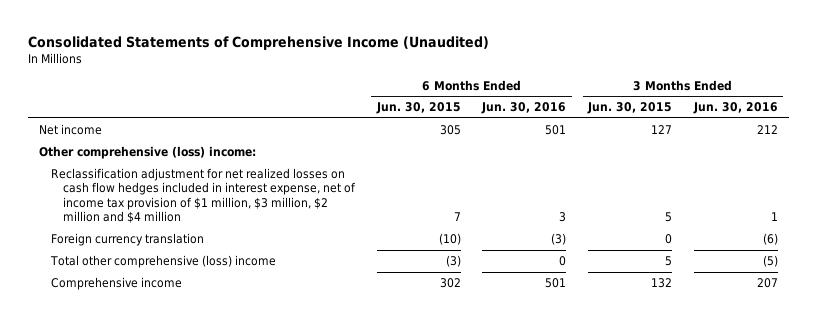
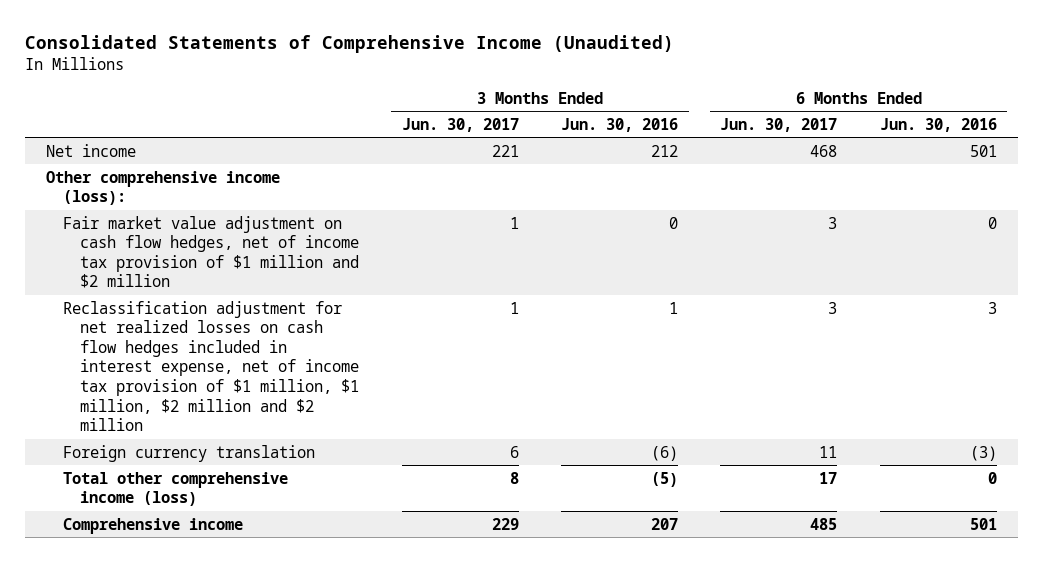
[375,102,461,115] Jun. 30, 2015 -> none
[587,102,673,115] Jun. 30, 2015 -> none
none -> [401,117,519,132] Jun. 30, 2017
none -> [720,117,838,132] Jun. 30, 2017
[39,146,257,160] Other comprehensive (loss) income: -> [46,170,281,206] Other comprehensive income (loss):
none -> [63,215,360,289] Fair market value adjustment on cash flow hedges, net of income tax provision of $1 million and $2 million
[50,168,356,224] Reclassification adjustment for net realized losses on cash flow hedges included in interest expense, net of income tax provision of $1 million, $3 million, $2 million and $4 million -> [63,300,360,432] Reclassification adjustment for net realized losses on cash flow hedges included in interest expense, net of income tax provision of $1 million, $1 million, $2 million and $2 million
[49,255,276,269] Total other comprehensive (loss) income -> [63,471,289,507] Total other comprehensive income (loss)

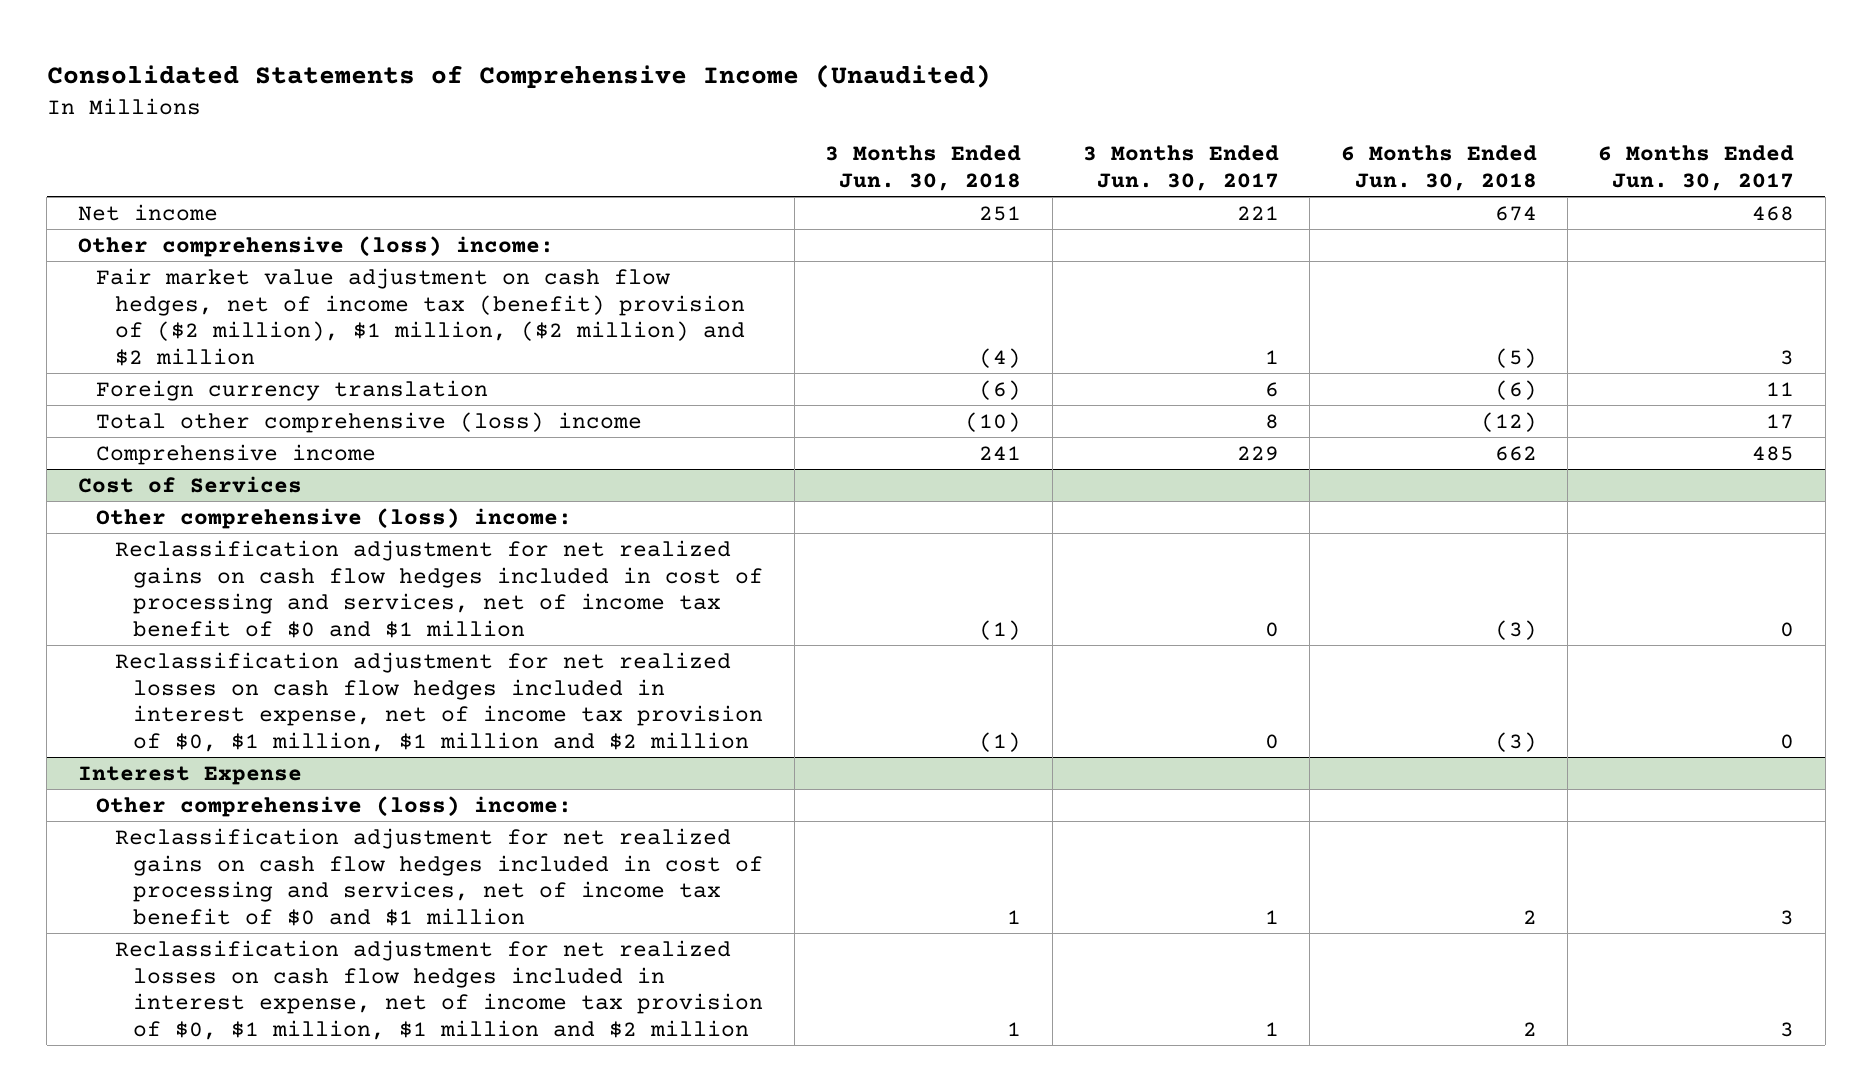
[561,117,679,132] Jun. 30, 2016 -> none
[879,117,997,132] Jun. 30, 2016 -> none
none -> [825,144,1022,191] 3 Months Ended Jun. 30, 2018
none -> [1340,144,1537,191] 6 Months Ended Jun. 30, 2018
[63,300,360,432] Reclassification adjustment for net realized losses on cash flow hedges included in interest expense, net of income tax provision of $1 million, $1 million, $2 million and $2 million -> none
[46,170,281,206] Other comprehensive income (loss): -> [77,235,554,257] Other comprehensive (loss) income:
[63,215,360,289] Fair market value adjustment on cash flow hedges, net of income tax provision of $1 million and $2 million -> [96,267,745,366] Fair market value adjustment on cash flow hedges, net of income tax (benefit) provision of ($2 million), $1 million, ($2 million) and $2 million
[63,471,289,507] Total other comprehensive income (loss) -> [96,411,643,433] Total other comprehensive (loss) income
none -> [77,475,302,493] Cost of Services
none -> [96,507,573,529] Other comprehensive (loss) income:
none -> [114,539,764,638] Reclassification adjustment for net realized gains on cash flow hedges included in cost of processing and services, net of income tax benefit of $0 and $1 million
none -> [114,651,764,752] Reclassification adjustment for net realized losses on cash flow hedges included in interest expense, net of income tax provision of $0, $1 million, $1 million and $2 million
none -> [77,765,302,785] Interest Expense
none -> [96,795,573,817] Other comprehensive (loss) income:
none -> [114,827,764,926] Reclassification adjustment for net realized gains on cash flow hedges included in cost of processing and services, net of income tax benefit of $0 and $1 million
none -> [114,939,764,1040] Reclassification adjustment for net realized losses on cash flow hedges included in interest expense, net of income tax provision of $0, $1 million, $1 million and $2 million

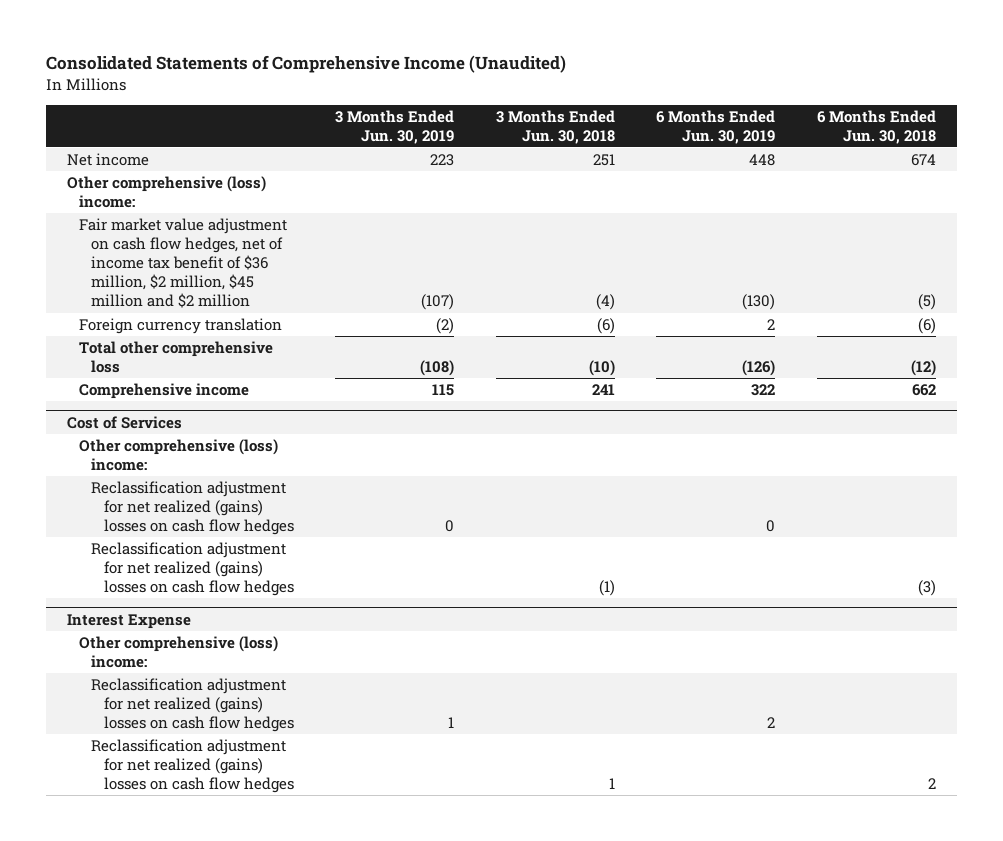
[1082,144,1279,191] 3 Months Ended Jun. 30, 2017 -> none
[1598,144,1795,191] 6 Months Ended Jun. 30, 2017 -> none
none -> [335,109,455,144] 3 Months Ended Jun. 30, 2019
none -> [656,109,776,144] 6 Months Ended Jun. 30, 2019
[96,267,745,366] Fair market value adjustment on cash flow hedges, net of income tax (benefit) provision of ($2 million), $1 million, ($2 million) and $2 million -> [79,218,288,309] Fair market value adjustment on cash flow hedges, net of income tax benefit of $36 million, $2 million, $45 million and $2 million
[96,411,643,433] Total other comprehensive (loss) income -> [79,341,274,374] Total other comprehensive loss
[114,651,764,752] Reclassification adjustment for net realized losses on cash flow hedges included in interest expense, net of income tax provision of $0, $1 million, $1 million and $2 million -> none
none -> [91,481,294,536] Reclassification adjustment for net realized (gains) losses on cash flow hedges
[114,539,764,638] Reclassification adjustment for net realized gains on cash flow hedges included in cost of processing and services, net of income tax benefit of $0 and $1 million -> [91,542,294,597] Reclassification adjustment for net realized (gains) losses on cash flow hedges
[114,939,764,1040] Reclassification adjustment for net realized losses on cash flow hedges included in interest expense, net of income tax provision of $0, $1 million, $1 million and $2 million -> none
none -> [91,678,294,733] Reclassification adjustment for net realized (gains) losses on cash flow hedges
[114,827,764,926] Reclassification adjustment for net realized gains on cash flow hedges included in cost of processing and services, net of income tax benefit of $0 and $1 million -> [91,739,294,794] Reclassification adjustment for net realized (gains) losses on cash flow hedges

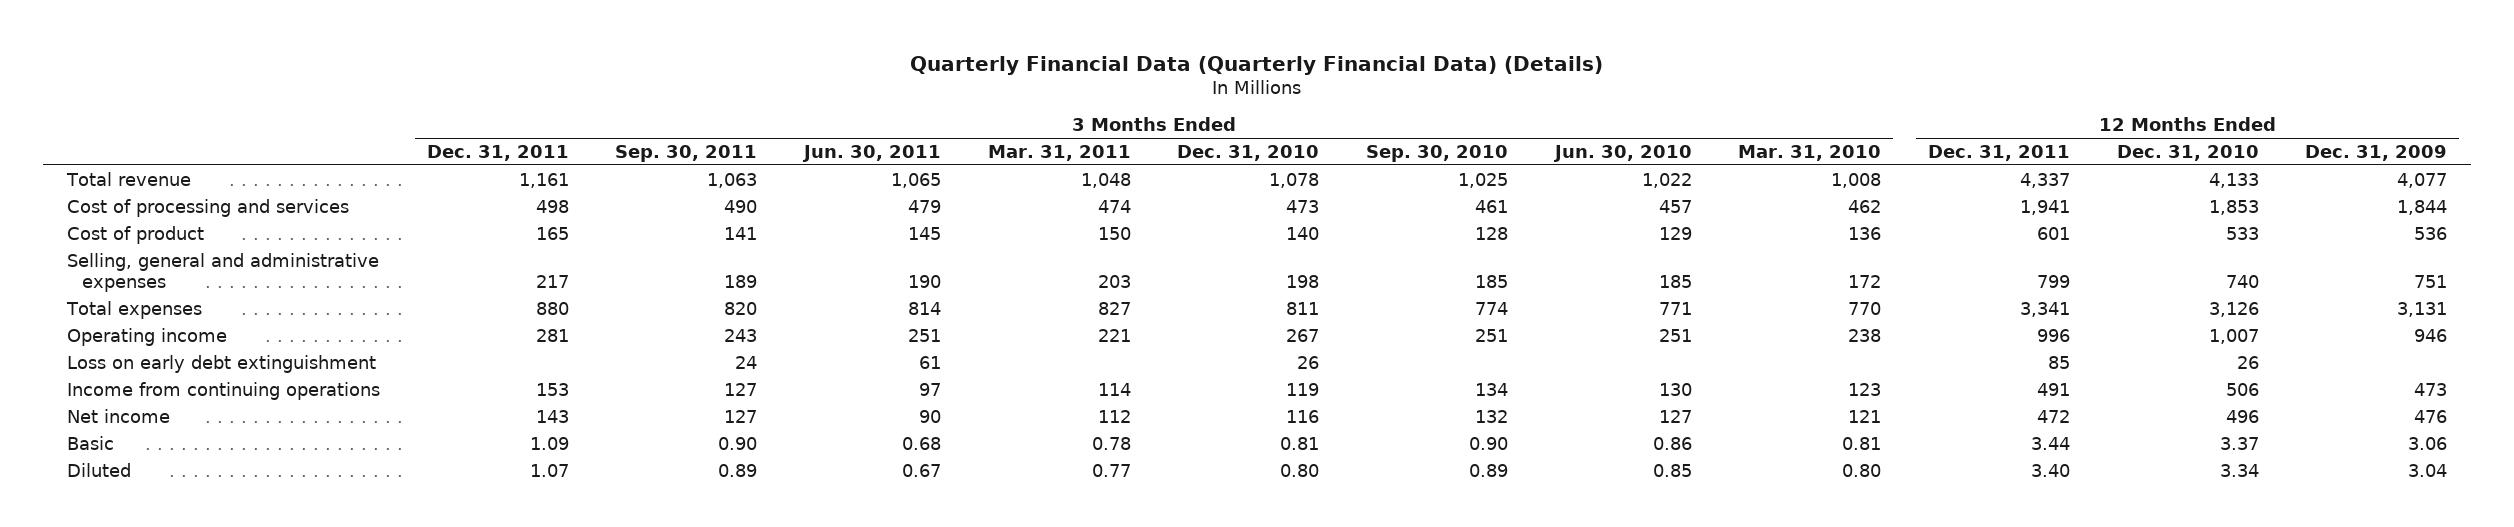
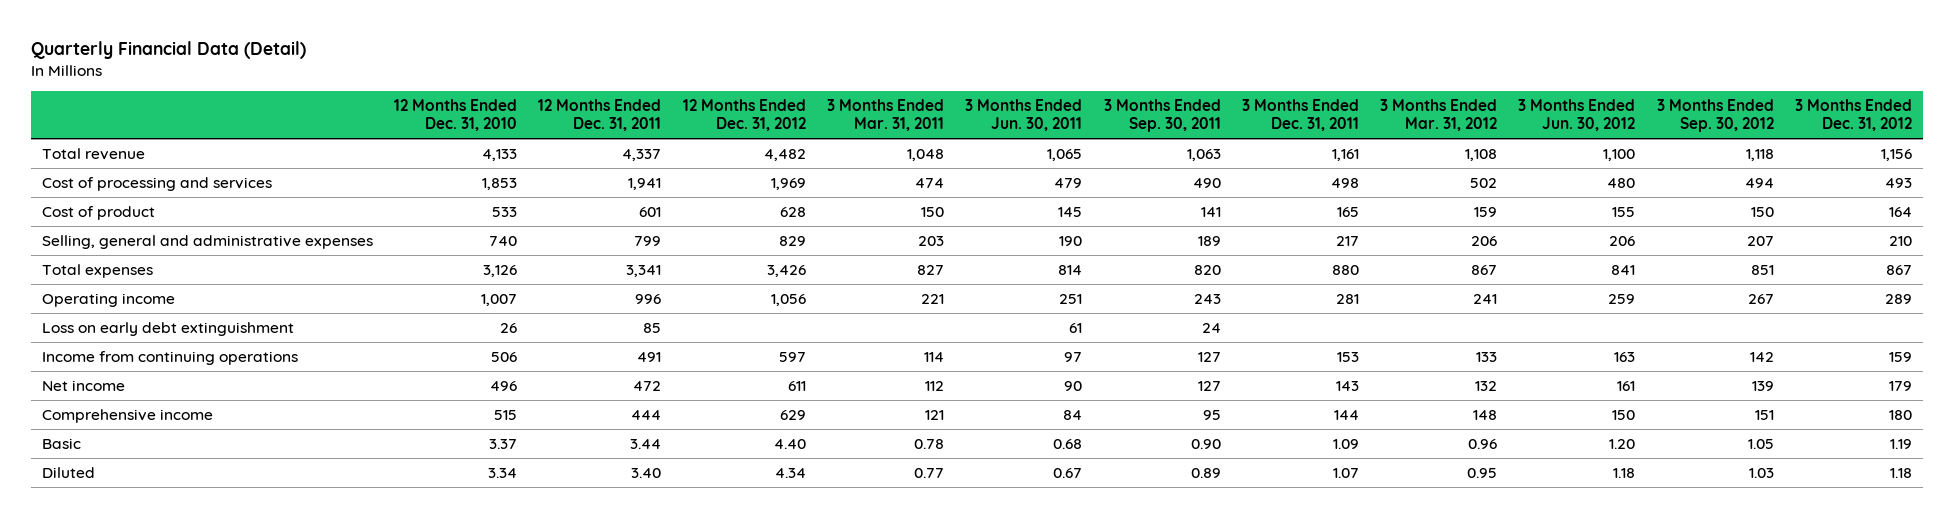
[910,55,1604,75] Quarterly Financial Data (Quarterly Financial Data) (Details) -> [31,40,307,59] Quarterly Financial Data (Detail)
[1177,144,1320,161] Dec. 31, 2010 -> none
[1365,144,1508,162] Sep. 30, 2010 -> none
[1552,144,1692,162] Jun. 30, 2010 -> none
[1738,144,1882,161] Mar. 31, 2010 -> none
[2305,144,2448,161] Dec. 31, 2009 -> none
none -> [682,99,806,131] 12 Months Ended Dec. 31, 2012
none -> [1380,99,1498,131] 3 Months Ended Mar. 31, 2012
none -> [1518,99,1636,131] 3 Months Ended Jun. 30, 2012
none -> [1656,99,1774,132] 3 Months Ended Sep. 30, 2012
none -> [1795,99,1913,131] 3 Months Ended Dec. 31, 2012
none -> [41,409,213,424] Comprehensive income

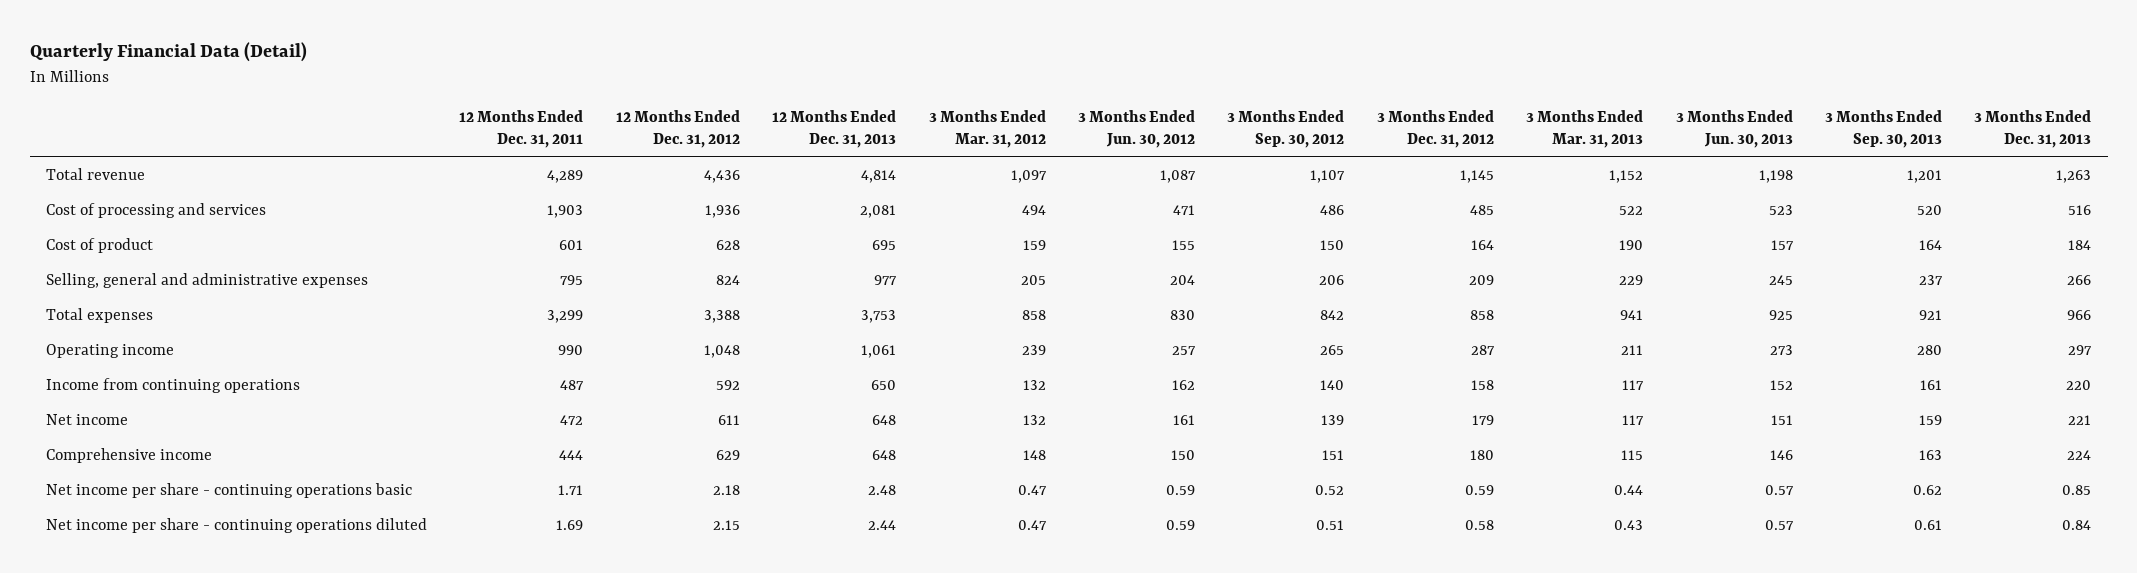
[394,99,518,131] 12 Months Ended Dec. 31, 2010 -> none
[827,99,945,131] 3 Months Ended Mar. 31, 2011 -> none
[965,99,1083,131] 3 Months Ended Jun. 30, 2011 -> none
[1103,99,1221,132] 3 Months Ended Sep. 30, 2011 -> none
[1241,99,1359,131] 3 Months Ended Dec. 31, 2011 -> none
none -> [772,109,897,149] 12 Months Ended Dec. 31, 2013
none -> [1526,109,1644,149] 3 Months Ended Mar. 31, 2013
none -> [1675,109,1793,149] 3 Months Ended Jun. 30, 2013
none -> [1824,109,1942,149] 3 Months Ended Sep. 30, 2013
none -> [1974,109,2092,149] 3 Months Ended Dec. 31, 2013
[622,149,662,162] 4,337 -> [547,170,584,184] 4,289
[763,149,806,162] 4,482 -> [703,170,740,184] 4,436
[1465,149,1498,162] 1,108 -> [1010,170,1047,184] 1,097
[1603,149,1636,162] 1,100 -> [1159,170,1196,184] 1,087
[1745,149,1774,162] 1,118 -> [1310,170,1346,184] 1,107
[1881,149,1913,162] 1,156 -> [1459,170,1494,184] 1,145
[628,178,662,191] 1,941 -> [547,205,584,219] 1,903
[770,178,806,191] 1,969 -> [704,205,740,219] 1,936
[1470,178,1498,189] 502 -> [1021,205,1046,216] 494
[1607,178,1636,189] 480 -> [1172,205,1195,216] 471
[1744,178,1774,189] 494 -> [1320,205,1345,216] 486
[1885,178,1913,189] 493 -> [1469,205,1494,216] 485
[41,322,294,337] Loss on early debt extinguishment -> none
[634,236,662,247] 799 -> [560,275,584,286] 795
[778,236,806,247] 829 -> [715,275,740,286] 824
[1471,236,1498,247] 206 -> [1020,275,1046,286] 205
[1609,236,1636,247] 206 -> [1169,275,1195,286] 204
[1746,236,1774,247] 207 -> [1319,275,1345,286] 206
[1889,236,1913,247] 210 -> [1468,275,1494,286] 209
[626,265,662,278] 3,341 -> [547,310,584,324] 3,299
[766,265,806,278] 3,426 -> [703,310,740,324] 3,388
[1471,265,1498,276] 867 -> [1021,310,1046,321] 858
[1611,265,1636,276] 841 -> [1169,310,1195,321] 830
[1750,265,1774,276] 851 -> [1320,310,1345,321] 842
[1886,265,1913,276] 867 -> [1469,310,1494,321] 858
[635,294,662,305] 996 -> [558,345,584,356] 990
[770,294,806,307] 1,056 -> [703,345,740,359] 1,048
[1473,294,1498,305] 241 -> [1021,345,1046,356] 239
[1608,294,1636,305] 259 -> [1171,346,1196,356] 257
[1747,294,1774,305] 267 -> [1320,345,1345,356] 265
[1885,294,1913,305] 289 -> [1470,345,1495,356] 287
[637,352,662,363] 491 -> [560,380,585,391] 487
[778,352,806,363] 597 -> [715,380,740,391] 592
[1476,352,1498,363] 133 -> [1022,380,1046,391] 132
[1614,352,1636,363] 163 -> [1171,380,1195,391] 162
[1749,352,1774,363] 142 -> [1320,380,1345,391] 140
[1889,352,1913,363] 159 -> [1470,380,1494,391] 158
[41,438,81,450] Basic -> none
[41,467,95,479] Diluted -> none
none -> [45,483,412,499] Net income per share - continuing operations basic
none -> [45,518,427,534] Net income per share - continuing operations diluted

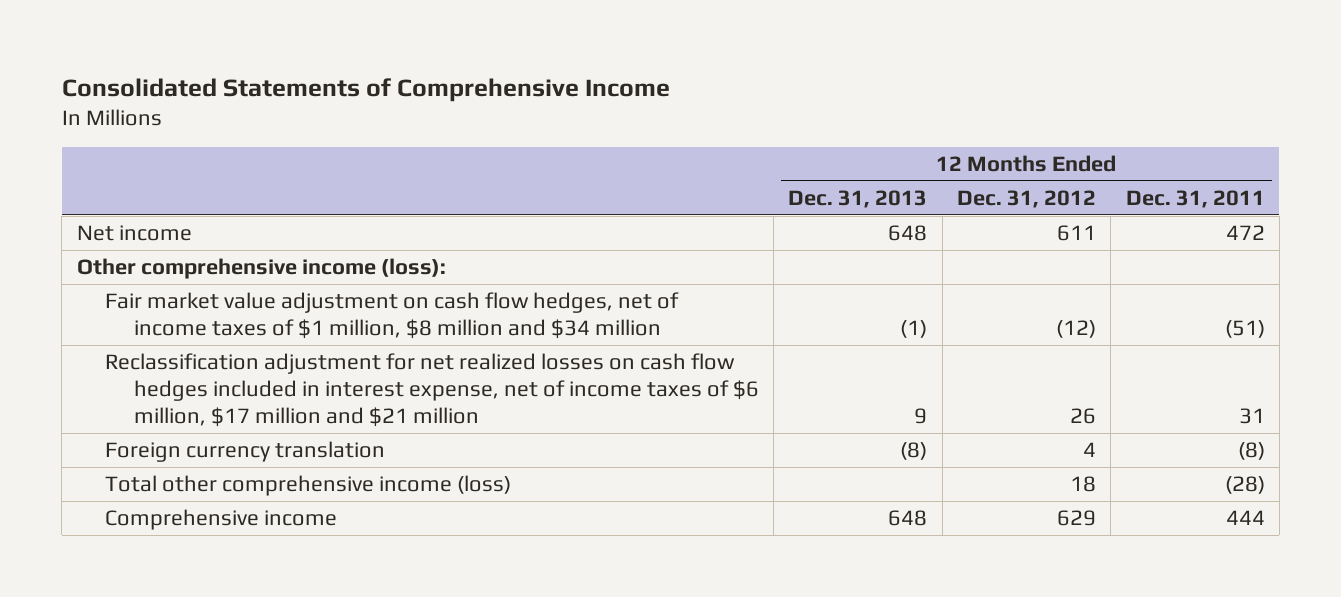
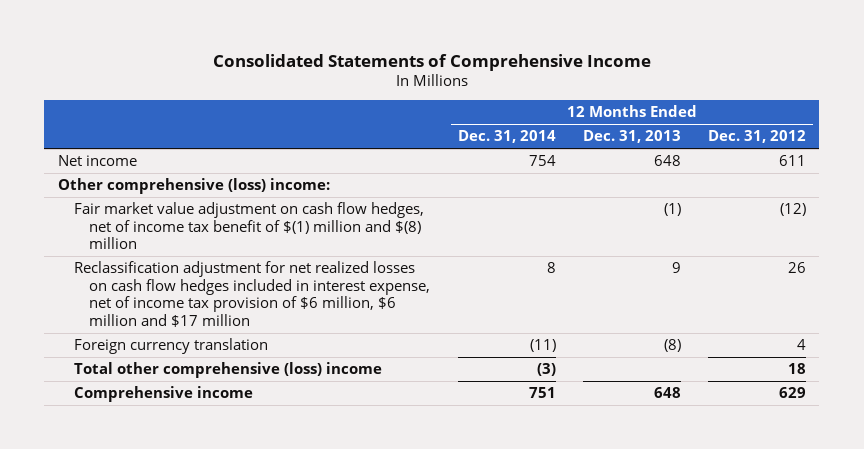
[1125,189,1265,208] Dec. 31, 2011 -> none
none -> [457,130,556,144] Dec. 31, 2014
[76,258,446,280] Other comprehensive income (loss): -> [58,178,331,195] Other comprehensive (loss) income:
[105,292,680,340] Fair market value adjustment on cash flow hedges, net of income taxes of $1 million, $8 million and $34 million -> [73,202,424,250] Fair market value adjustment on cash flow hedges, net of income tax benefit of $(1) million and $(8) million
[105,353,759,427] Reclassification adjustment for net realized losses on cash flow hedges included in interest expense, net of income taxes of $6 million, $17 million and $21 million -> [73,261,431,328] Reclassification adjustment for net realized losses on cash flow hedges included in interest expense, net of income tax provision of $6 million, $6 million and $17 million
[105,475,512,497] Total other comprehensive income (loss) -> [73,362,382,379] Total other comprehensive (loss) income

